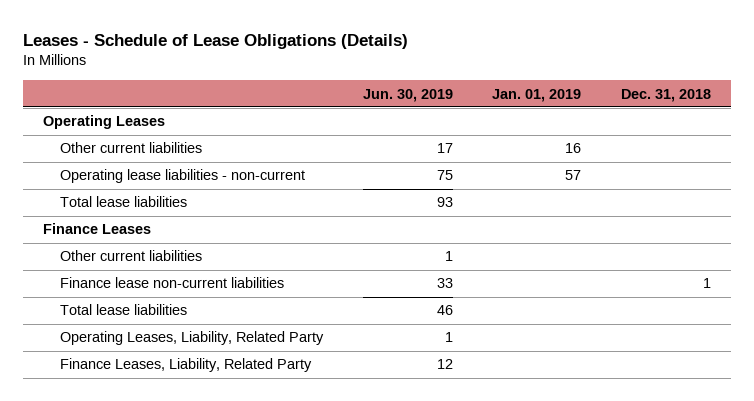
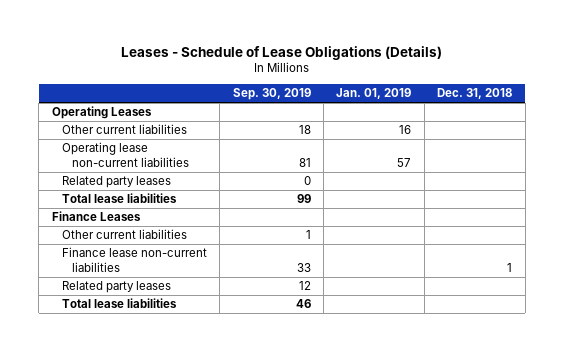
[362,88,453,102] Jun. 30, 2019 -> none
none -> [232,88,311,101] Sep. 30, 2019
[60,169,306,184] Operating lease liabilities - non-current -> [61,142,189,168] Operating lease non-current liabilities
none -> [61,176,171,189] Related party leases
none -> [61,281,171,294] Related party leases
[60,331,325,346] Operating Leases, Liability, Related Party -> none
[60,358,313,373] Finance Leases, Liability, Related Party -> none

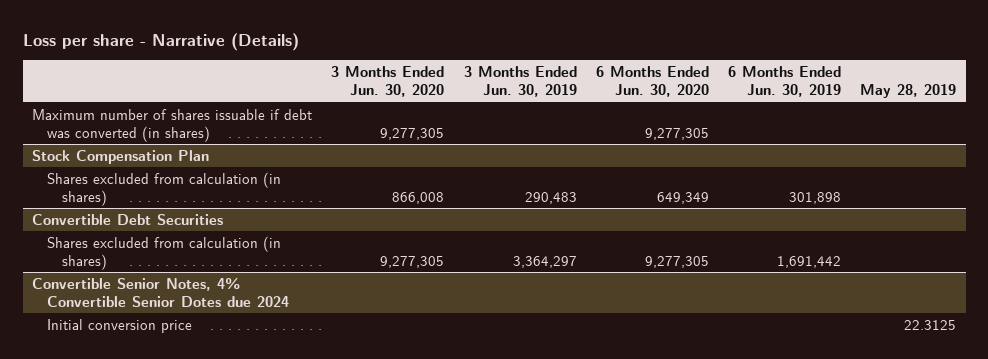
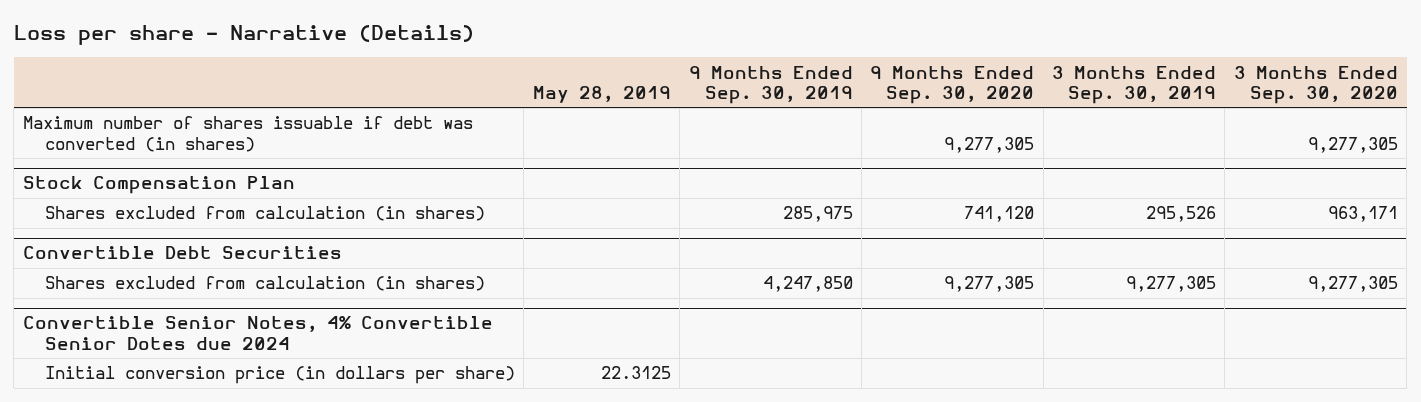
[331,66,445,98] 3 Months Ended Jun. 30, 2020 -> none
[463,66,577,98] 3 Months Ended Jun. 30, 2019 -> none
[595,66,709,98] 6 Months Ended Jun. 30, 2020 -> none
[727,66,841,98] 6 Months Ended Jun. 30, 2019 -> none
none -> [688,65,853,104] 9 Months Ended Sep. 30, 2019
none -> [870,65,1035,104] 9 Months Ended Sep. 30, 2020
none -> [1052,65,1217,104] 3 Months Ended Sep. 30, 2019
none -> [1233,65,1398,104] 3 Months Ended Sep. 30, 2020
[47,318,193,333] Initial conversion price -> [45,366,516,385] Initial conversion price (in dollars per share)

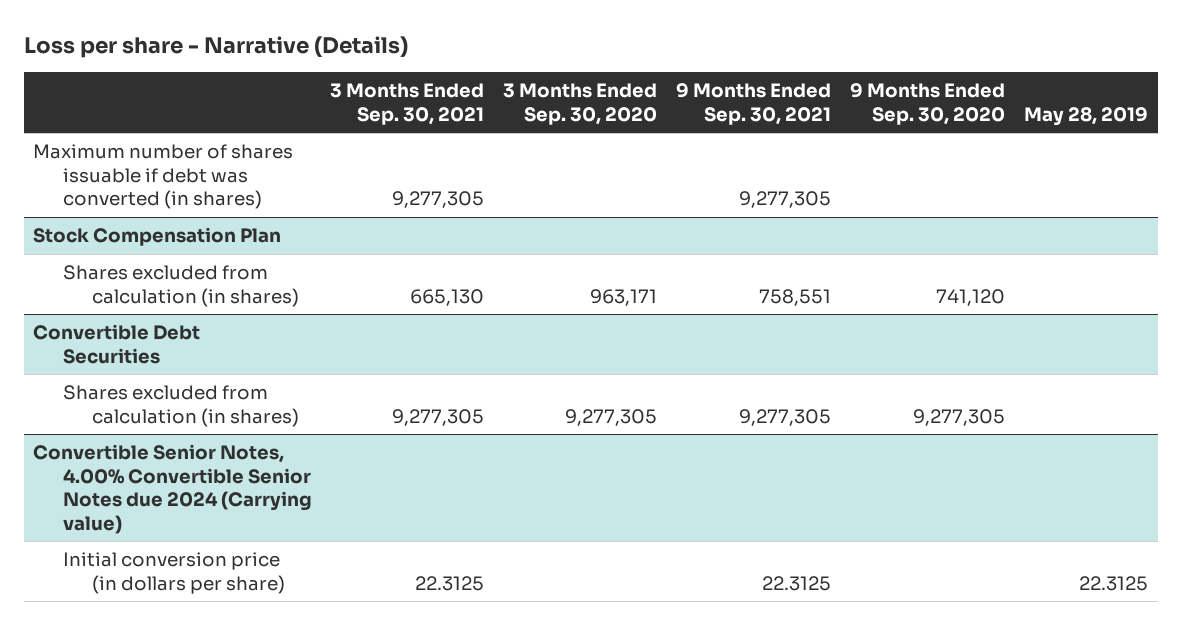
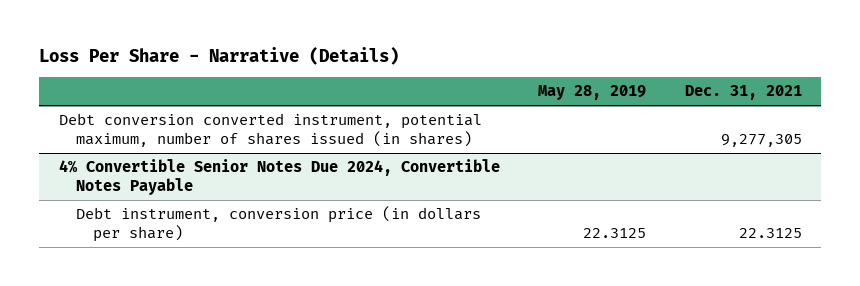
[23,36,408,59] Loss per share - Narrative (Details) -> [39,47,400,66] Loss Per Share - Narrative (Details)
[330,83,485,125] 3 Months Ended Sep. 30, 2021 -> none
[503,83,658,125] 3 Months Ended Sep. 30, 2020 -> none
[676,83,832,125] 9 Months Ended Sep. 30, 2021 -> none
[850,83,1006,125] 9 Months Ended Sep. 30, 2020 -> none
none -> [684,85,802,101] Dec. 31, 2021
[33,227,282,247] Stock Compensation Plan -> none
[62,265,299,307] Shares excluded from calculation (in shares) -> none
[33,324,201,364] Convertible Debt Securities -> none
[62,385,299,427] Shares excluded from calculation (in shares) -> none
[33,144,294,210] Maximum number of shares issuable if debt was converted (in shares) -> [58,113,482,147] Debt conversion converted instrument, potential maximum, number of shares issued (in shares)
[33,444,312,534] Convertible Senior Notes, 4.00% Convertible Senior Notes due 2024 (Carrying value) -> [58,159,500,195] 4% Convertible Senior Notes Due 2024, Convertible Notes Payable
[62,552,285,594] Initial conversion price (in dollars per share) -> [75,206,481,242] Debt instrument, conversion price (in dollars per share)

